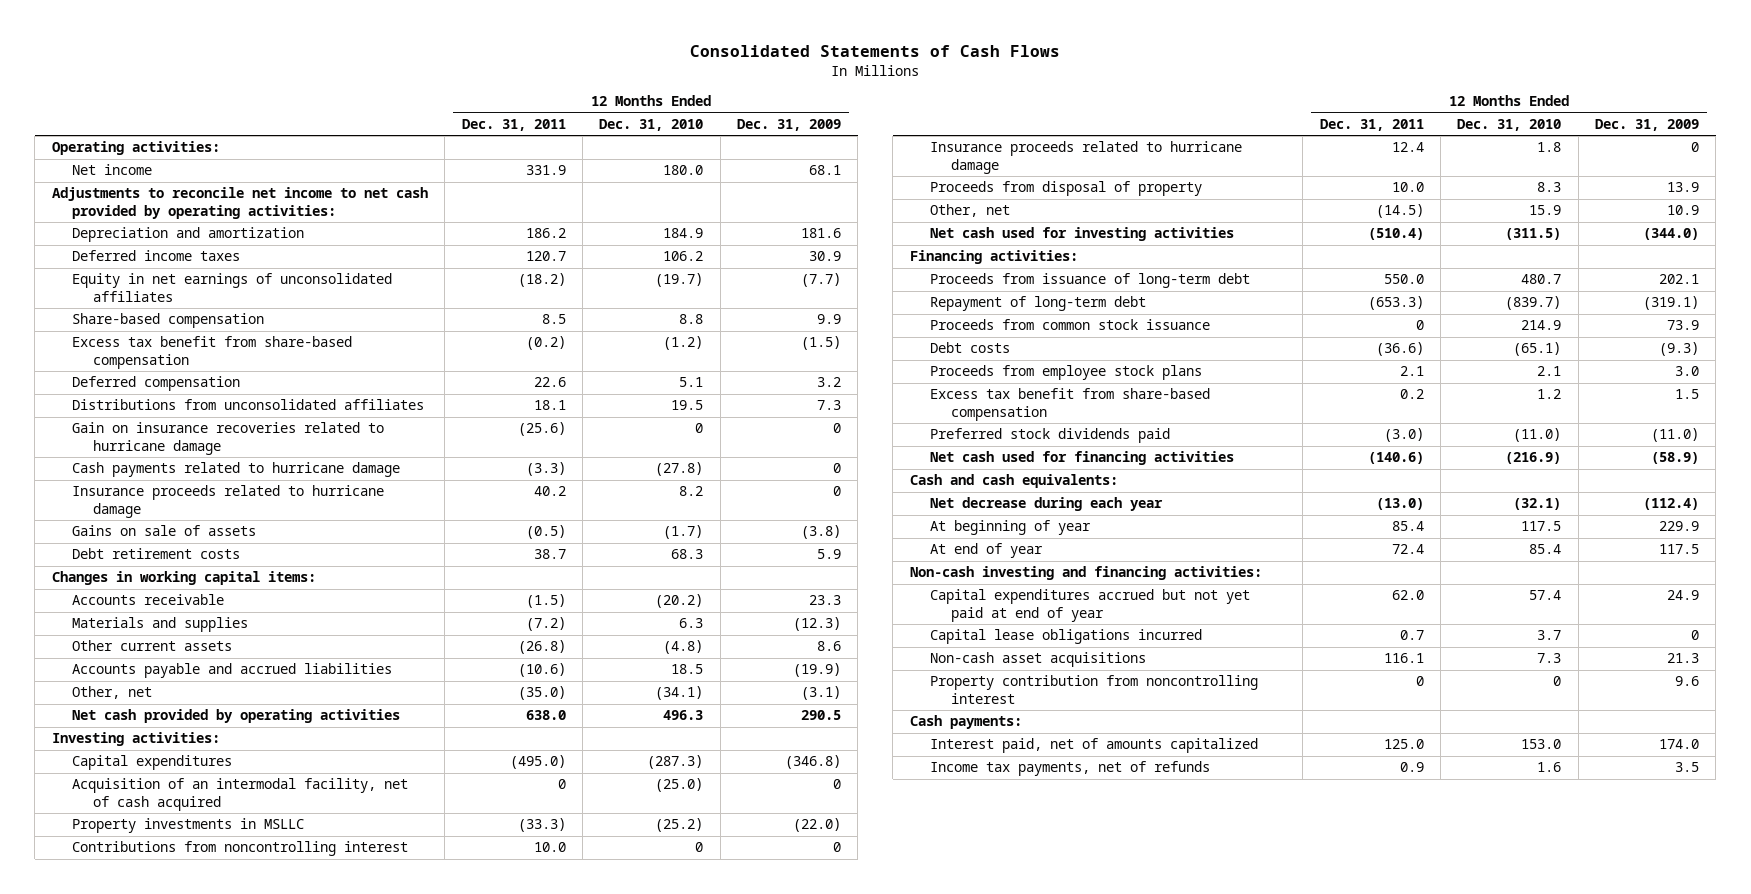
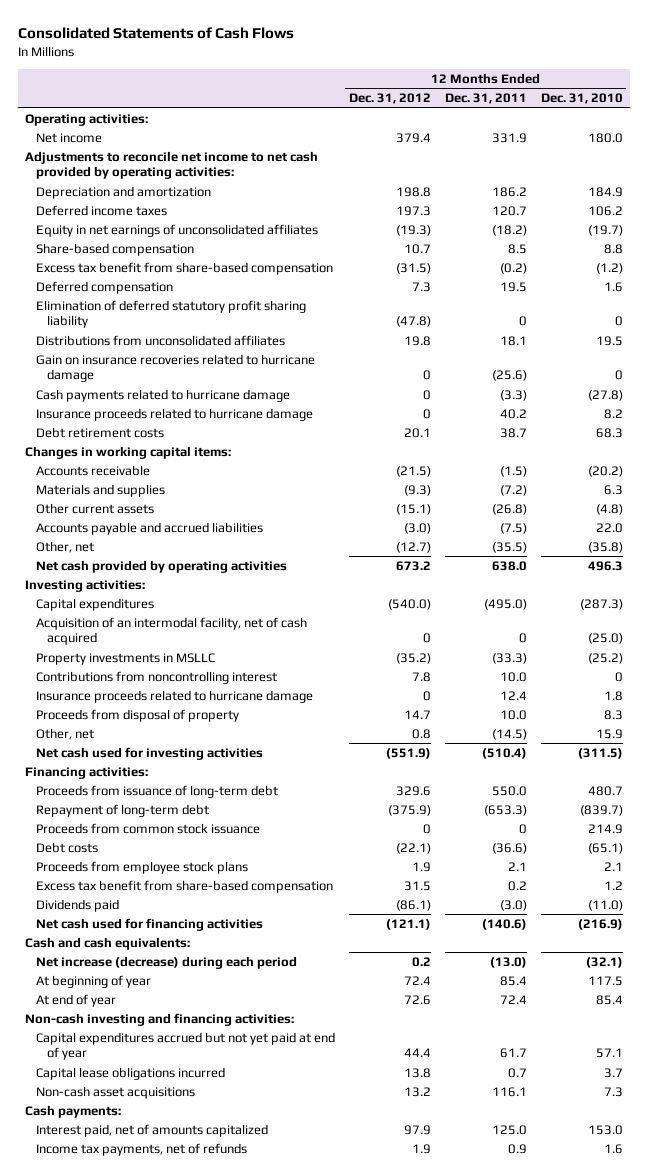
[736,119,841,132] Dec. 31, 2009 -> none
none -> [348,93,431,105] Dec. 31, 2012
[533,377,566,388] 22.6 -> [499,281,527,292] 19.5
[679,377,704,388] 5.1 -> [603,281,623,292] 1.6
none -> [36,299,307,329] Elimination of deferred statutory profit sharing liability
[72,525,257,537] Gains on sale of assets -> none
[517,663,566,678] (10.6) -> [499,522,527,534] (7.5)
[671,664,704,675] 18.5 -> [595,522,623,533] 22.0
[517,686,566,701] (35.0) -> [491,541,527,553] (35.5)
[655,686,704,701] (34.1) -> [587,541,623,553] (35.8)
[930,428,1171,444] Preferred stock dividends paid -> [36,898,120,912] Dividends paid
[930,497,1164,512] Net decrease during each year -> [36,955,298,969] Net increase (decrease) during each period
[1391,590,1424,601] 62.0 -> [499,1048,527,1059] 61.7
[1529,590,1562,601] 57.4 -> [595,1048,623,1059] 57.1
[930,675,1259,704] Property contribution from noncontrolling interest -> none

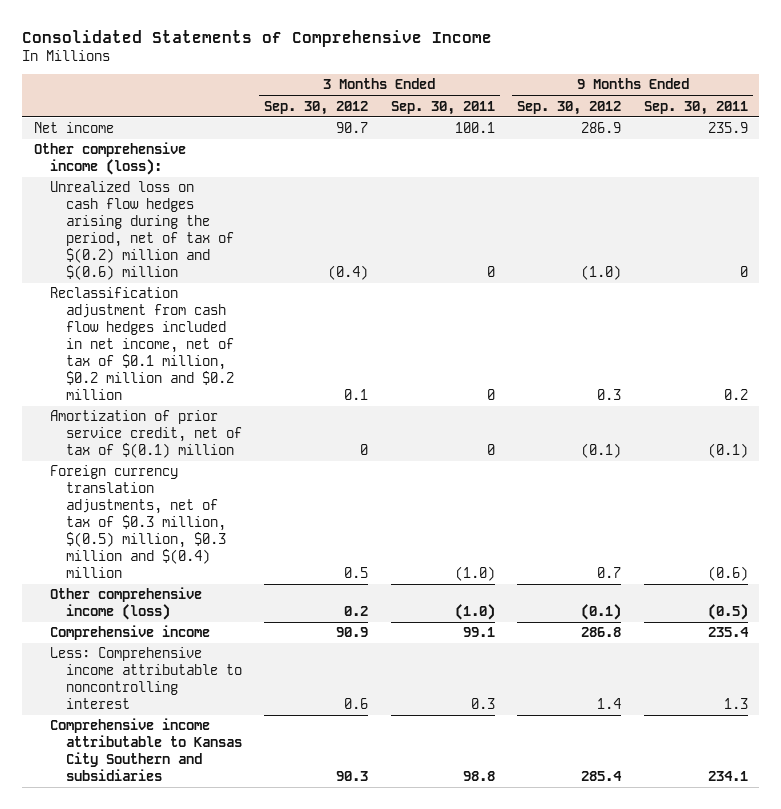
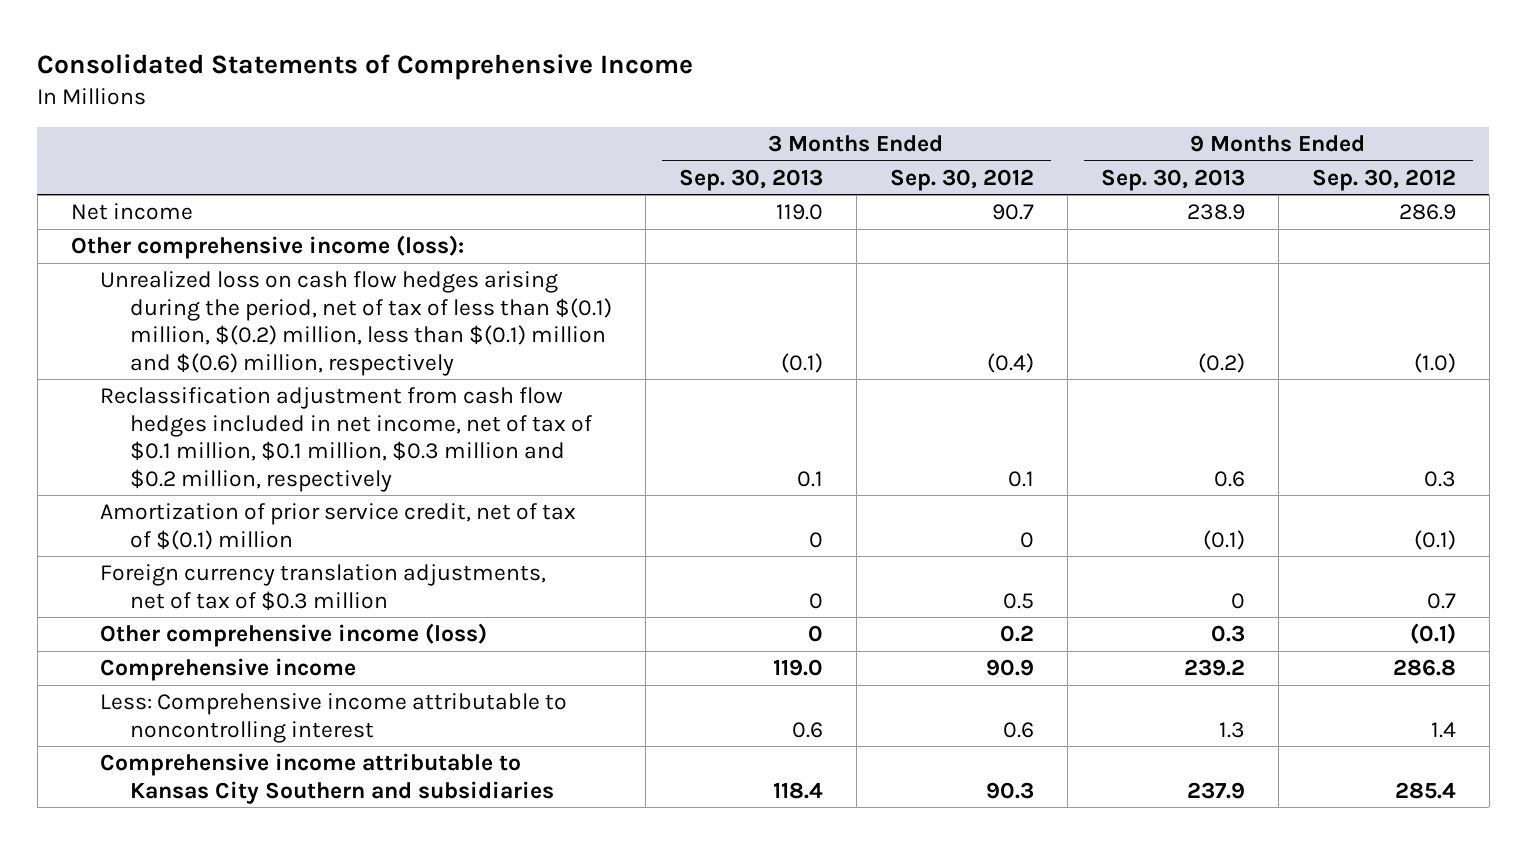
[390,100,495,115] Sep. 30, 2011 -> none
[643,100,748,115] Sep. 30, 2011 -> none
none -> [678,168,823,191] Sep. 30, 2013
none -> [1100,168,1245,191] Sep. 30, 2013
[49,181,234,280] Unrealized loss on cash flow hedges arising during the period, net of tax of $(0.2) million and $(0.6) million -> [100,271,612,376] Unrealized loss on cash flow hedges arising during the period, net of tax of less than $(0.1) million, $(0.2) million, less than $(0.1) million and $(0.6) million, respectively
[49,287,234,400] Reclassification adjustment from cash flow hedges included in net income, net of tax of $0.1 million, $0.2 million and $0.2 million -> [100,387,592,492] Reclassification adjustment from cash flow hedges included in net income, net of tax of $0.1 million, $0.1 million, $0.3 million and $0.2 million, respectively
[49,465,226,578] Foreign currency translation adjustments, net of tax of $0.3 million, $(0.5) million, $0.3 million and $(0.4) million -> [100,564,547,611] Foreign currency translation adjustments, net of tax of $0.3 million

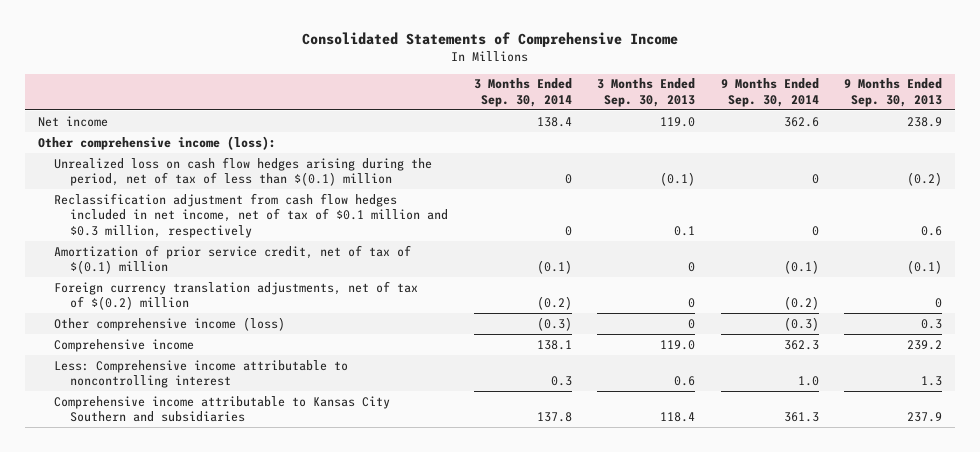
[889,168,1034,191] Sep. 30, 2012 -> none
[1311,168,1456,191] Sep. 30, 2012 -> none
none -> [473,78,572,107] 3 Months Ended Sep. 30, 2014
none -> [720,78,819,107] 9 Months Ended Sep. 30, 2014
[100,271,612,376] Unrealized loss on cash flow hedges arising during the period, net of tax of less than $(0.1) million, $(0.2) million, less than $(0.1) million and $(0.6) million, respectively -> [53,156,432,187] Unrealized loss on cash flow hedges arising during the period, net of tax of less than $(0.1) million
[100,387,592,492] Reclassification adjustment from cash flow hedges included in net income, net of tax of $0.1 million, $0.1 million, $0.3 million and $0.2 million, respectively -> [53,192,449,238] Reclassification adjustment from cash flow hedges included in net income, net of tax of $0.1 million and $0.3 million, respectively
[100,564,547,611] Foreign currency translation adjustments, net of tax of $0.3 million -> [53,280,418,311] Foreign currency translation adjustments, net of tax of $(0.2) million

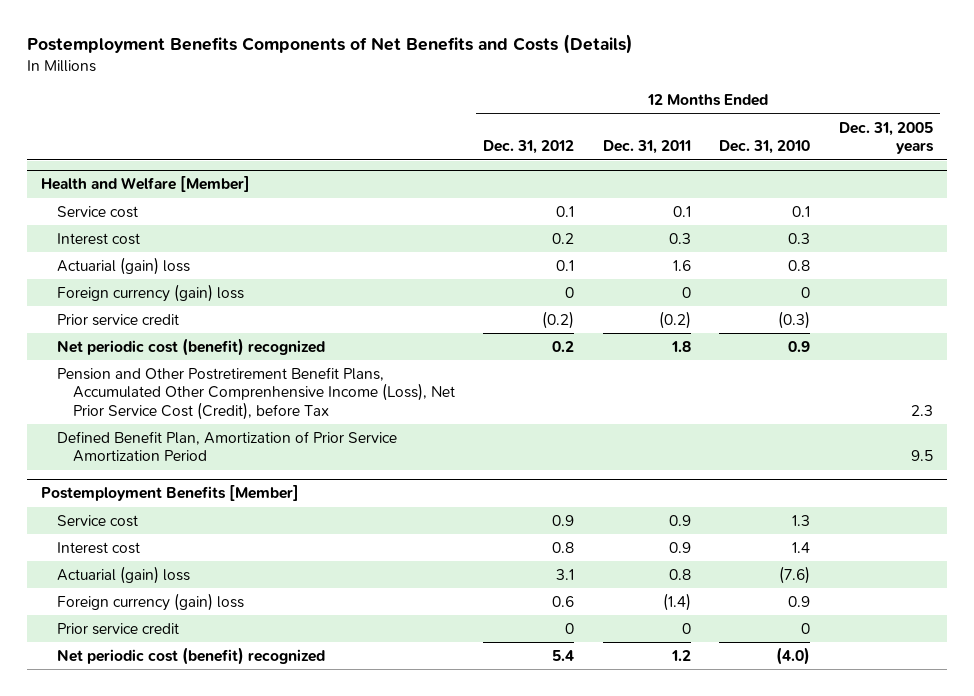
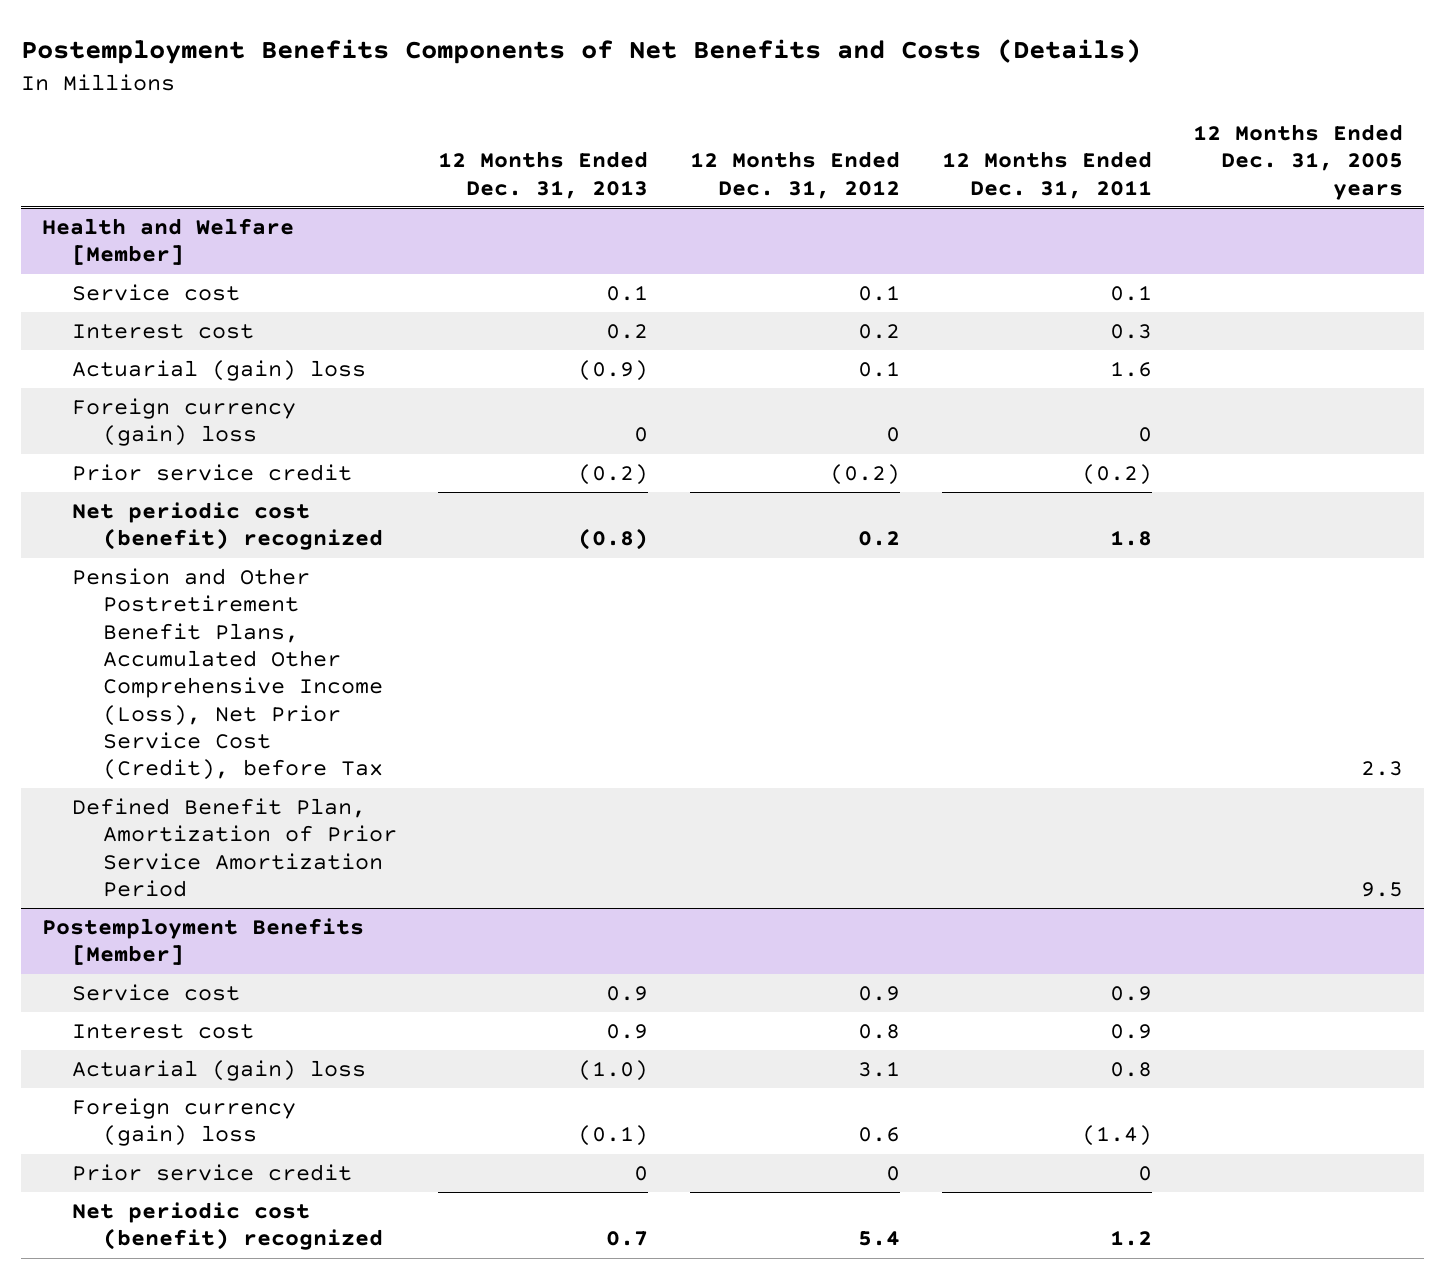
[719,140,811,155] Dec. 31, 2010 -> none
none -> [438,151,649,199] 12 Months Ended Dec. 31, 2013
[56,366,455,420] Pension and Other Postretirement Benefit Plans, Accumulated Other Comprenhensive Income (Loss), Net Prior Service Cost (Credit), before Tax -> [72,568,383,781] Pension and Other Postretirement Benefit Plans, Accumulated Other Comprehensive Income (Loss), Net Prior Service Cost (Credit), before Tax

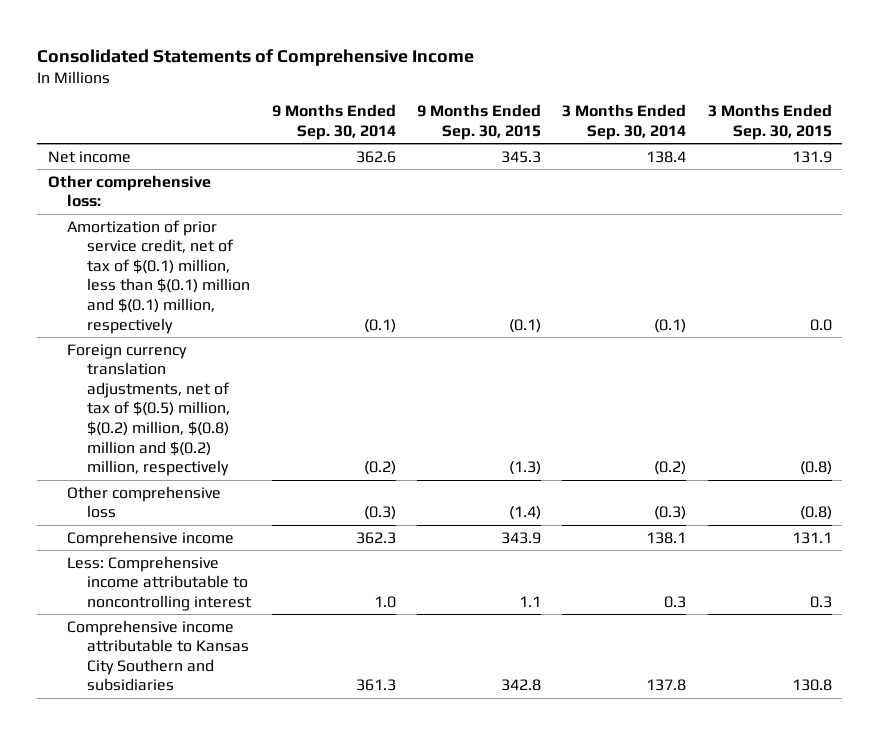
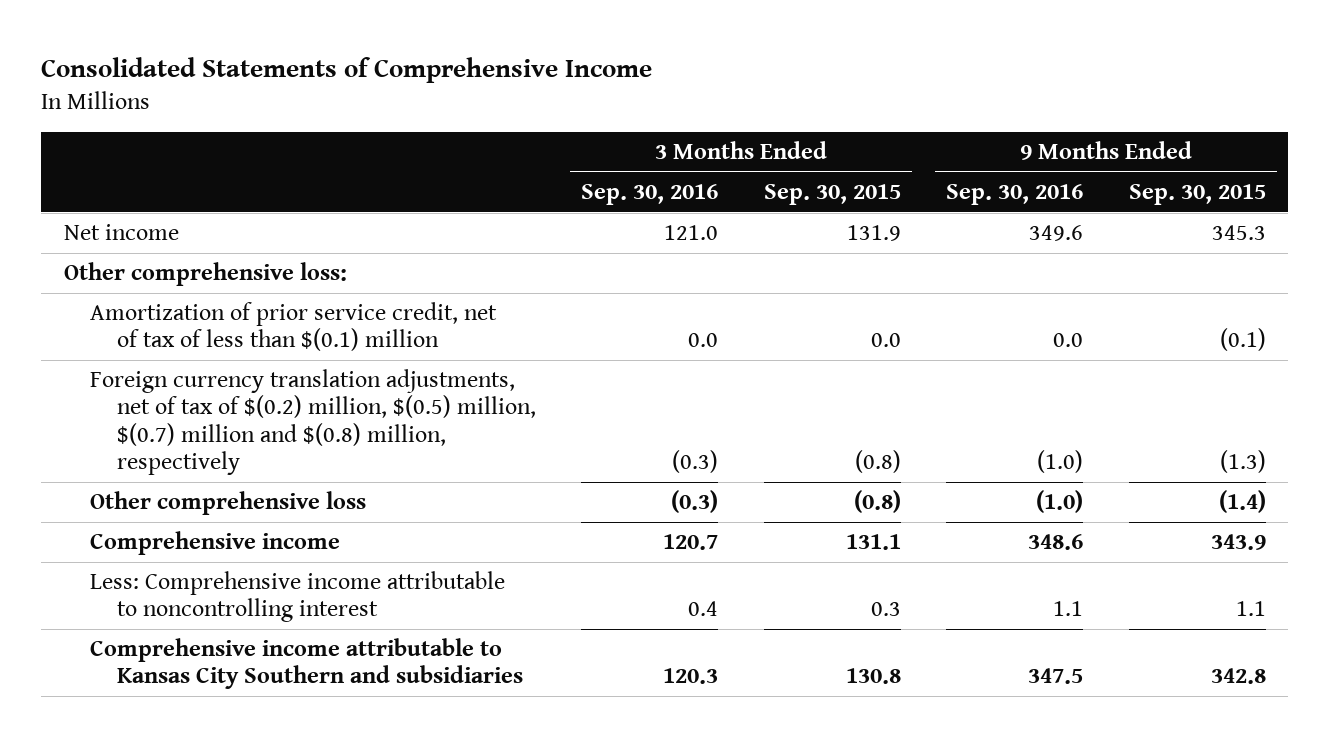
[272,104,397,140] 9 Months Ended Sep. 30, 2014 -> none
[562,104,687,140] 3 Months Ended Sep. 30, 2014 -> none
none -> [581,183,719,205] Sep. 30, 2016
none -> [946,183,1084,205] Sep. 30, 2016
[67,219,250,334] Amortization of prior service credit, net of tax of $(0.1) million, less than $(0.1) million and $(0.1) million, respectively -> [90,302,498,352] Amortization of prior service credit, net of tax of less than $(0.1) million
[67,343,230,477] Foreign currency translation adjustments, net of tax of $(0.5) million, $(0.2) million, $(0.8) million and $(0.2) million, respectively -> [90,369,536,476] Foreign currency translation adjustments, net of tax of $(0.2) million, $(0.5) million, $(0.7) million and $(0.8) million, respectively

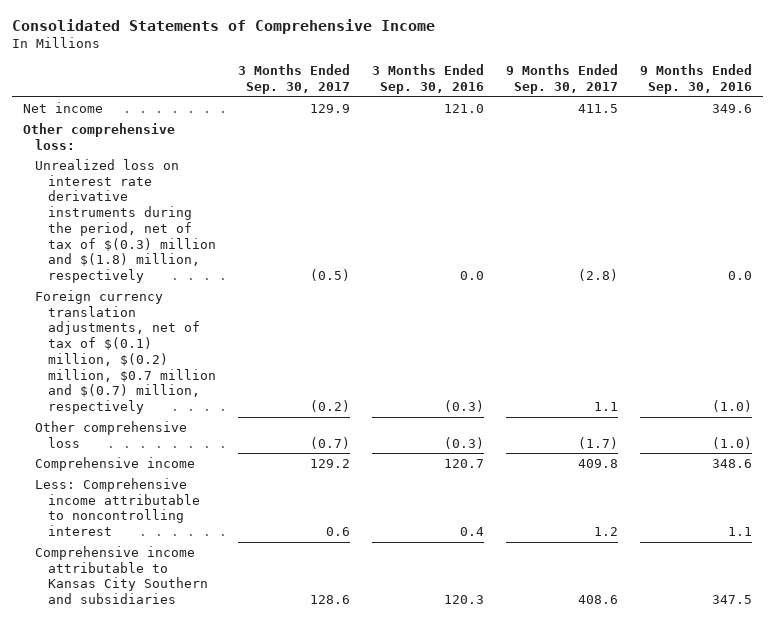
[763,183,901,205] Sep. 30, 2015 -> none
[1128,183,1266,205] Sep. 30, 2015 -> none
none -> [237,64,350,94] 3 Months Ended Sep. 30, 2017
none -> [505,64,618,94] 9 Months Ended Sep. 30, 2017
[90,302,498,352] Amortization of prior service credit, net of tax of less than $(0.1) million -> none
none -> [35,158,216,284] Unrealized loss on interest rate derivative instruments during the period, net of tax of $(0.3) million and $(1.8) million, respectively
[90,369,536,476] Foreign currency translation adjustments, net of tax of $(0.2) million, $(0.5) million, $(0.7) million and $(0.8) million, respectively -> [35,289,216,415] Foreign currency translation adjustments, net of tax of $(0.1) million, $(0.2) million, $0.7 million and $(0.7) million, respectively

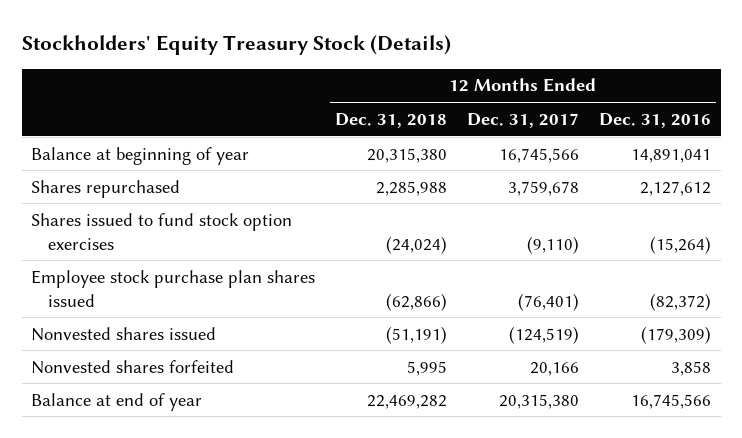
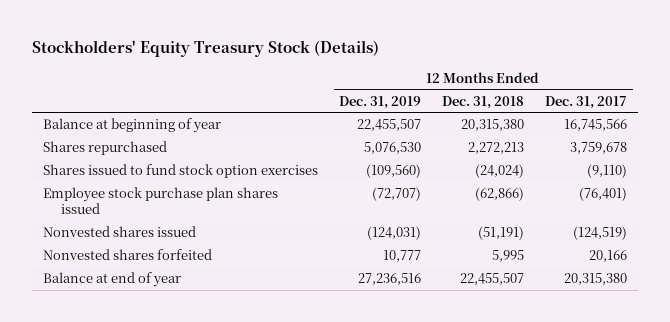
[598,112,711,128] Dec. 31, 2016 -> none
none -> [339,95,422,109] Dec. 31, 2019
[376,180,448,196] 2,285,988 -> [468,142,525,155] 2,272,213
[367,394,448,409] 22,469,282 -> [460,273,525,286] 22,455,507

